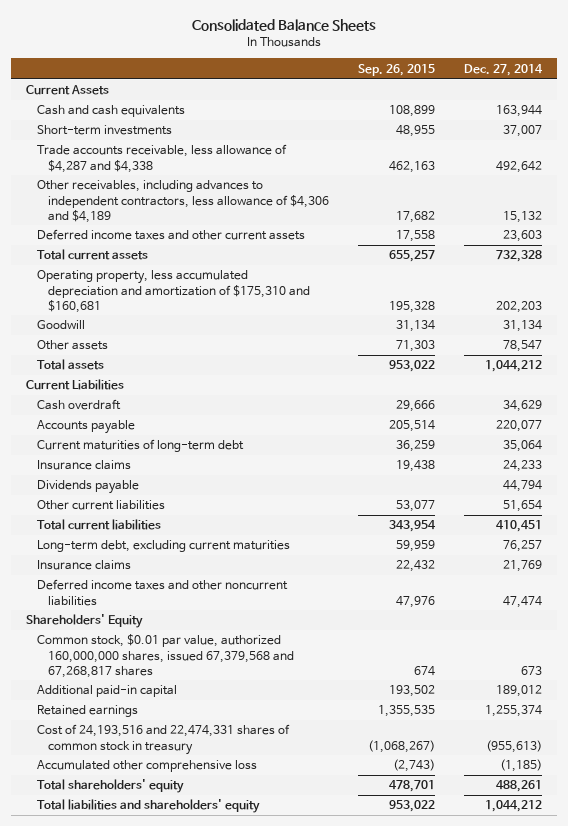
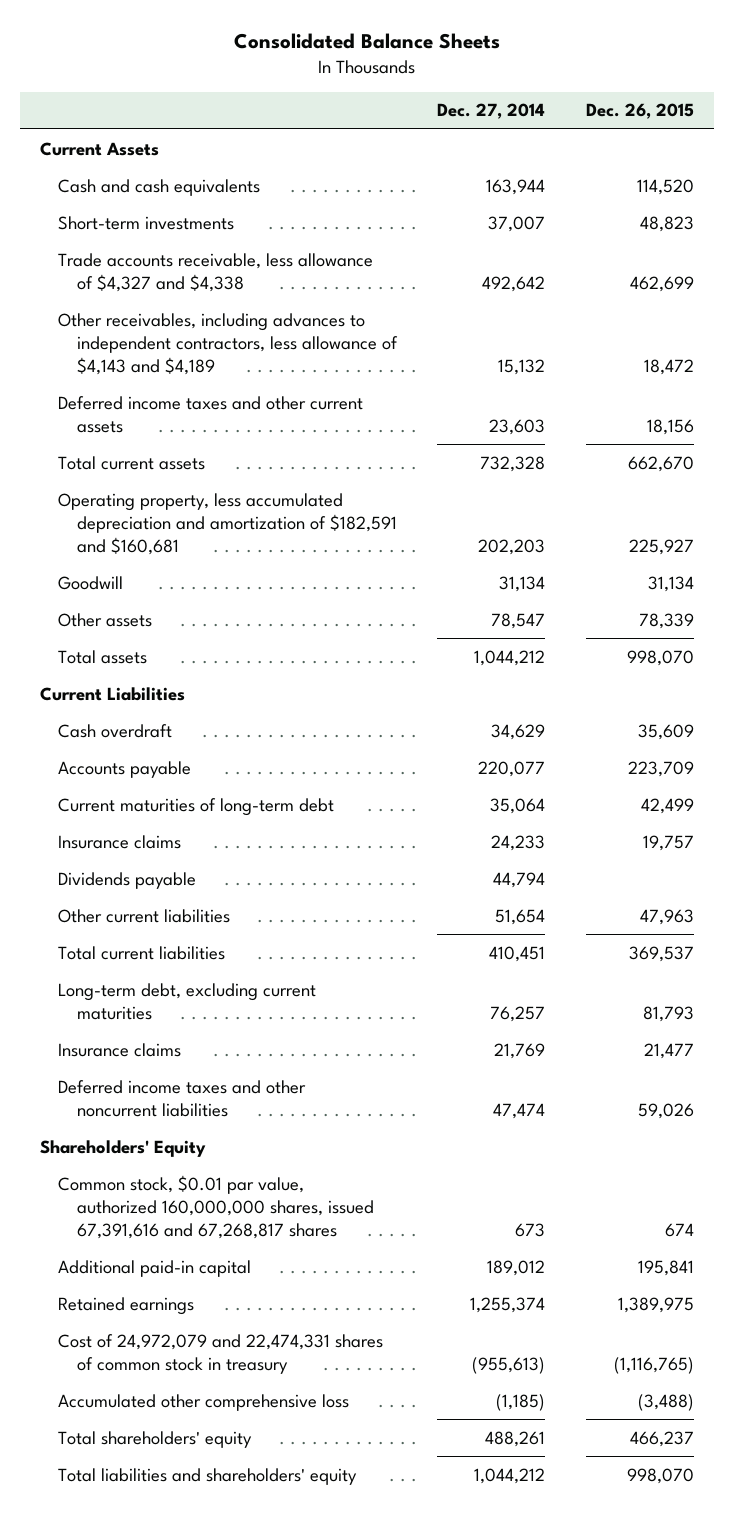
[357,63,435,76] Sep. 26, 2015 -> none
none -> [585,103,694,120] Dec. 26, 2015
[36,144,287,173] Trade accounts receivable, less allowance of $4,287 and $4,338 -> [58,252,374,292] Trade accounts receivable, less allowance of $4,327 and $4,338
[36,180,329,223] Other receivables, including advances to independent contractors, less allowance of $4,306 and $4,189 -> [58,312,398,376] Other receivables, including advances to independent contractors, less allowance of $4,143 and $4,189
[36,270,310,313] Operating property, less accumulated depreciation and amortization of $175,310 and $160,681 -> [58,492,397,556] Operating property, less accumulated depreciation and amortization of $182,591 and $160,681
[36,634,294,678] Common stock, $0.01 par value, authorized 160,000,000 shares, issued 67,379,568 and 67,268,817 shares -> [58,1174,374,1240] Common stock, $0.01 par value, authorized 160,000,000 shares, issued 67,391,616 and 67,268,817 shares
[36,724,290,755] Cost of 24,193,516 and 22,474,331 shares of common stock in treasury -> [58,1333,384,1374] Cost of 24,972,079 and 22,474,331 shares of common stock in treasury

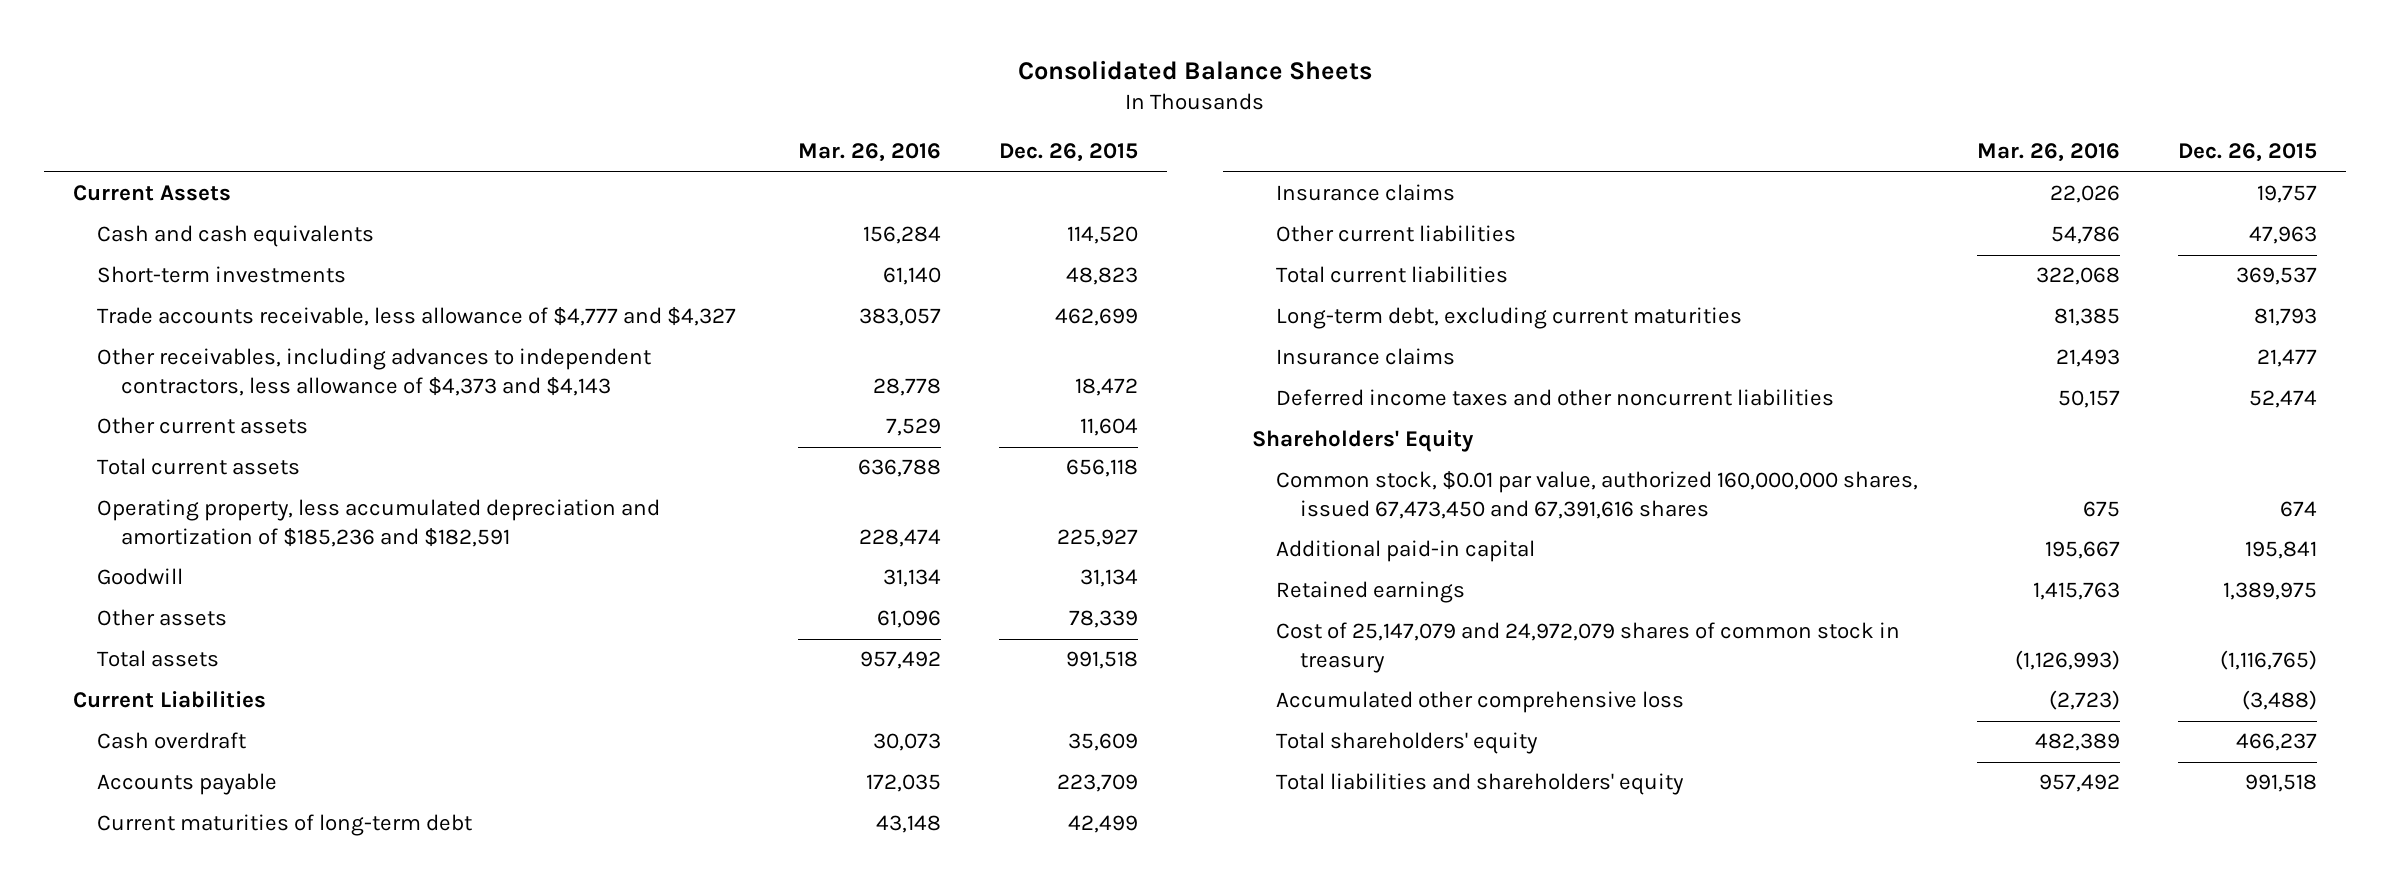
[437,103,546,120] Dec. 27, 2014 -> none
none -> [797,143,941,163] Mar. 26, 2016
[58,252,374,292] Trade accounts receivable, less allowance of $4,327 and $4,338 -> [97,307,737,327] Trade accounts receivable, less allowance of $4,777 and $4,327
[58,312,398,376] Other receivables, including advances to independent contractors, less allowance of $4,143 and $4,189 -> [97,348,652,396] Other receivables, including advances to independent contractors, less allowance of $4,373 and $4,143
[58,395,364,433] Deferred income taxes and other current assets -> [97,417,309,435] Other current assets
[646,418,694,435] 18,156 -> [1080,418,1139,437] 11,604
[627,455,694,472] 662,670 -> [1066,459,1139,478] 656,118
[58,492,397,556] Operating property, less accumulated depreciation and amortization of $182,591 and $160,681 -> [97,499,661,547] Operating property, less accumulated depreciation and amortization of $185,236 and $182,591
[626,649,694,666] 998,070 -> [1066,651,1139,670] 991,518
[58,871,197,889] Dividends payable -> none
[637,1102,694,1119] 59,026 -> [2248,390,2317,409] 52,474
[58,1174,374,1240] Common stock, $0.01 par value, authorized 160,000,000 shares, issued 67,391,616 and 67,268,817 shares -> [1276,471,1919,519] Common stock, $0.01 par value, authorized 160,000,000 shares, issued 67,473,450 and 67,391,616 shares
[58,1333,384,1374] Cost of 24,972,079 and 22,474,331 shares of common stock in treasury -> [1276,622,1901,673] Cost of 25,147,079 and 24,972,079 shares of common stock in treasury
[626,1467,694,1484] 998,070 -> [2244,774,2317,793] 991,518

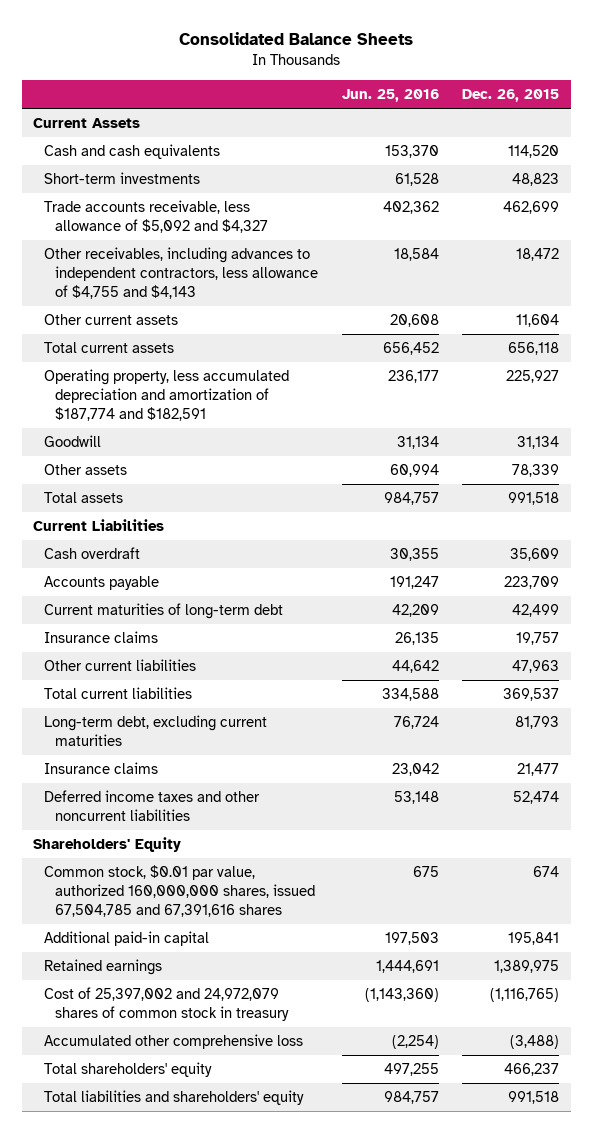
[797,143,941,163] Mar. 26, 2016 -> none
none -> [341,89,439,103] Jun. 25, 2016
[97,307,737,327] Trade accounts receivable, less allowance of $4,777 and $4,327 -> [44,200,269,234] Trade accounts receivable, less allowance of $5,092 and $4,327
[97,348,652,396] Other receivables, including advances to independent contractors, less allowance of $4,373 and $4,143 -> [44,247,319,300] Other receivables, including advances to independent contractors, less allowance of $4,755 and $4,143
[97,499,661,547] Operating property, less accumulated depreciation and amortization of $185,236 and $182,591 -> [44,369,290,422] Operating property, less accumulated depreciation and amortization of $187,774 and $182,591
[1276,471,1919,519] Common stock, $0.01 par value, authorized 160,000,000 shares, issued 67,473,450 and 67,391,616 shares -> [44,865,316,918] Common stock, $0.01 par value, authorized 160,000,000 shares, issued 67,504,785 and 67,391,616 shares
[1276,622,1901,673] Cost of 25,147,079 and 24,972,079 shares of common stock in treasury -> [44,987,290,1022] Cost of 25,397,002 and 24,972,079 shares of common stock in treasury

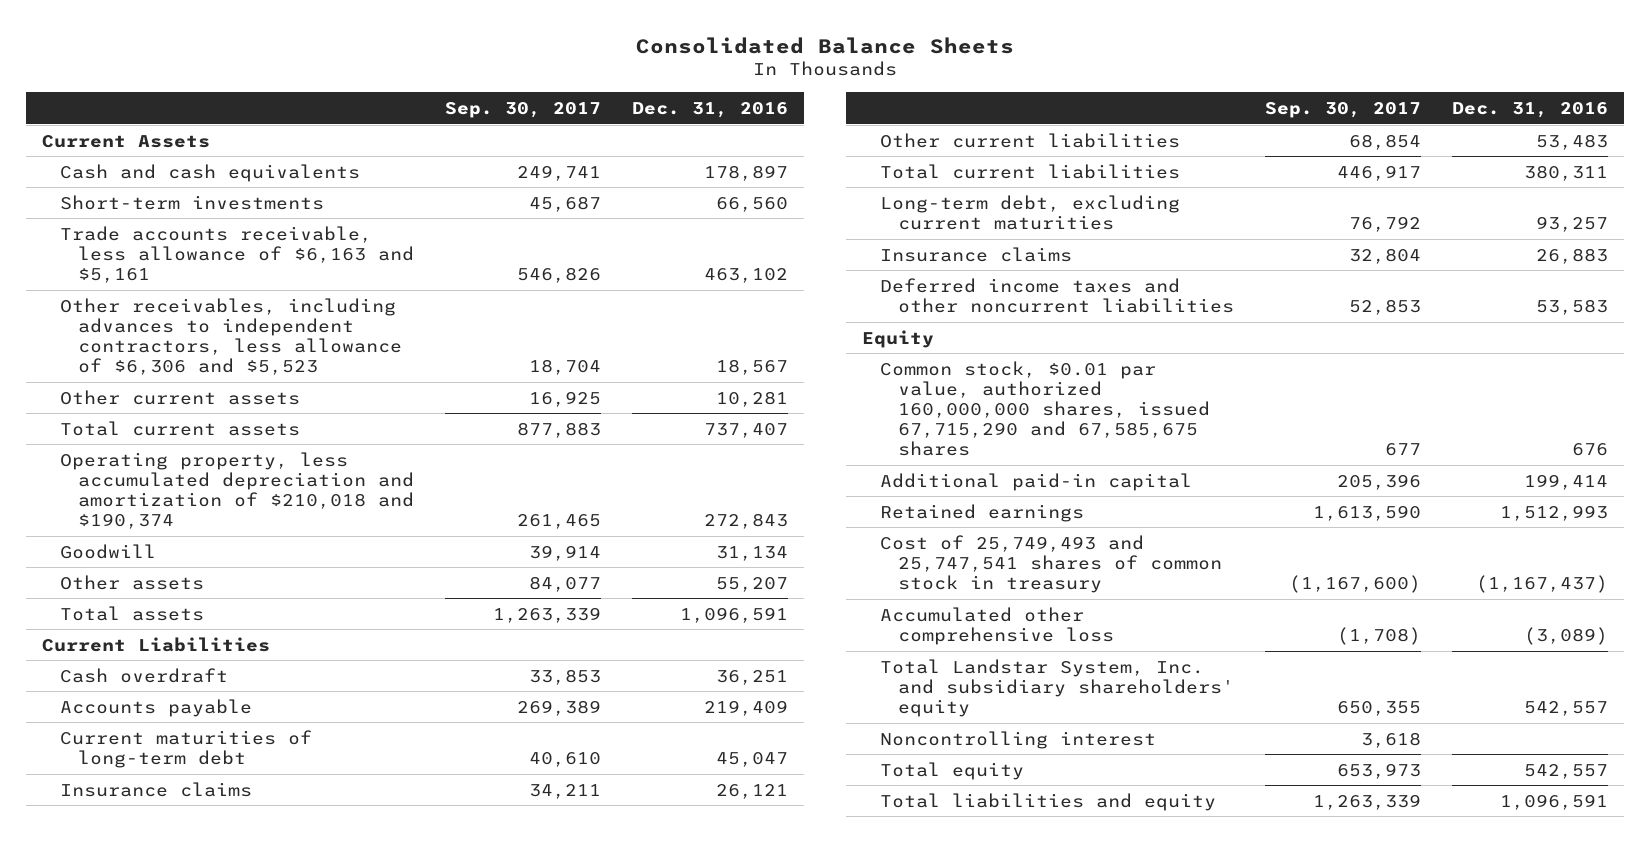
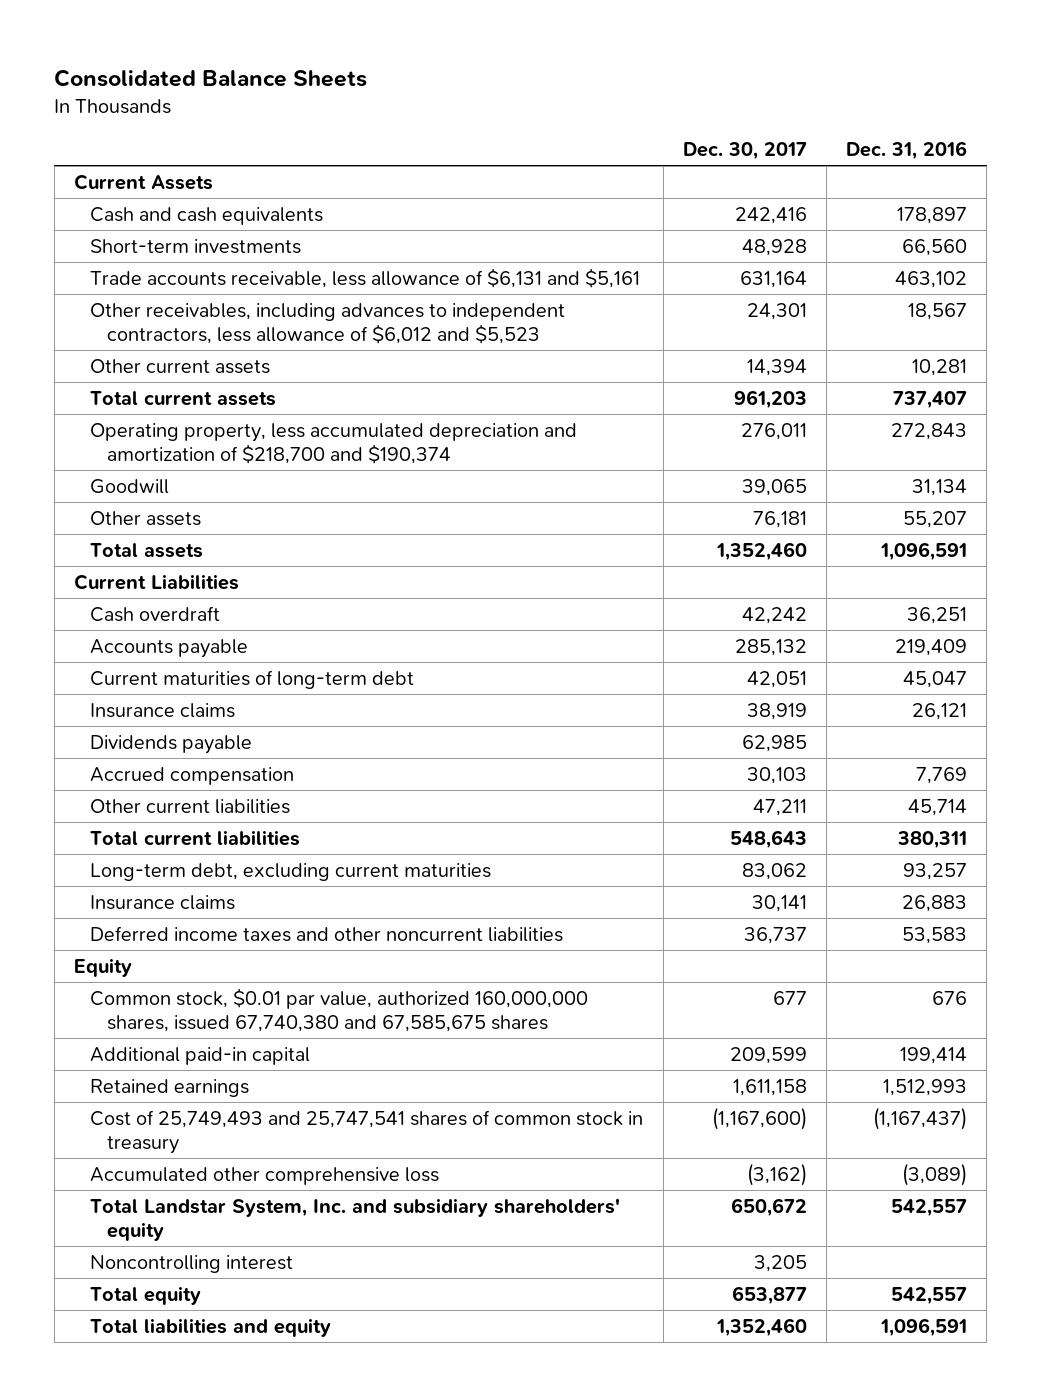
[445,101,602,118] Sep. 30, 2017 -> none
none -> [682,141,807,160] Dec. 30, 2017
[59,225,414,283] Trade accounts receivable, less allowance of $6,163 and $5,161 -> [90,268,641,289] Trade accounts receivable, less allowance of $6,131 and $5,161
[59,297,402,376] Other receivables, including advances to independent contractors, less allowance of $6,306 and $5,523 -> [90,303,566,344] Other receivables, including advances to independent contractors, less allowance of $6,012 and $5,523
[59,451,414,530] Operating property, less accumulated depreciation and amortization of $210,018 and $190,374 -> [90,423,578,464] Operating property, less accumulated depreciation and amortization of $218,700 and $190,374
none -> [90,735,253,755] Dividends payable
none -> [90,767,295,786] Accrued compensation
[1536,133,1609,150] 53,483 -> [908,799,968,817] 45,714
[879,360,1210,457] Common stock, $0.01 par value, authorized 160,000,000 shares, issued 67,715,290 and 67,585,675 shares -> [90,988,589,1032] Common stock, $0.01 par value, authorized 160,000,000 shares, issued 67,740,380 and 67,585,675 shares

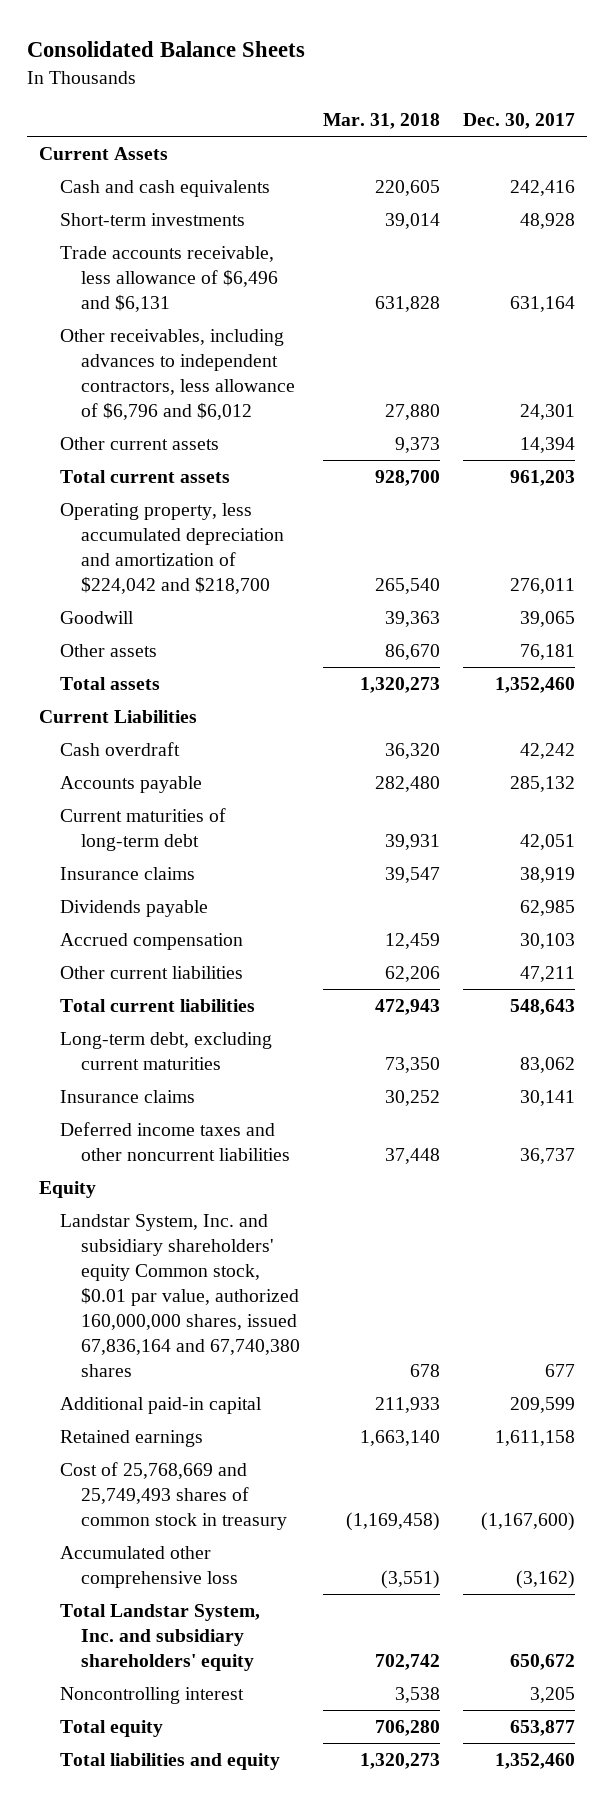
[846,140,968,160] Dec. 31, 2016 -> none
none -> [323,112,441,129] Mar. 31, 2018
[90,268,641,289] Trade accounts receivable, less allowance of $6,131 and $5,161 -> [59,245,279,312] Trade accounts receivable, less allowance of $6,496 and $6,131
[90,303,566,344] Other receivables, including advances to independent contractors, less allowance of $6,012 and $5,523 -> [59,328,296,420] Other receivables, including advances to independent contractors, less allowance of $6,796 and $6,012
[90,423,578,464] Operating property, less accumulated depreciation and amortization of $218,700 and $190,374 -> [59,502,285,594] Operating property, less accumulated depreciation and amortization of $224,042 and $218,700
[90,988,589,1032] Common stock, $0.01 par value, authorized 160,000,000 shares, issued 67,740,380 and 67,585,675 shares -> [59,1213,301,1377] Landstar System, Inc. and subsidiary shareholders' equity Common stock, $0.01 par value, authorized 160,000,000 shares, issued 67,836,164 and 67,740,380 shares
[90,1110,644,1154] Cost of 25,749,493 and 25,747,541 shares of common stock in treasury -> [59,1461,288,1530] Cost of 25,768,669 and 25,749,493 shares of common stock in treasury

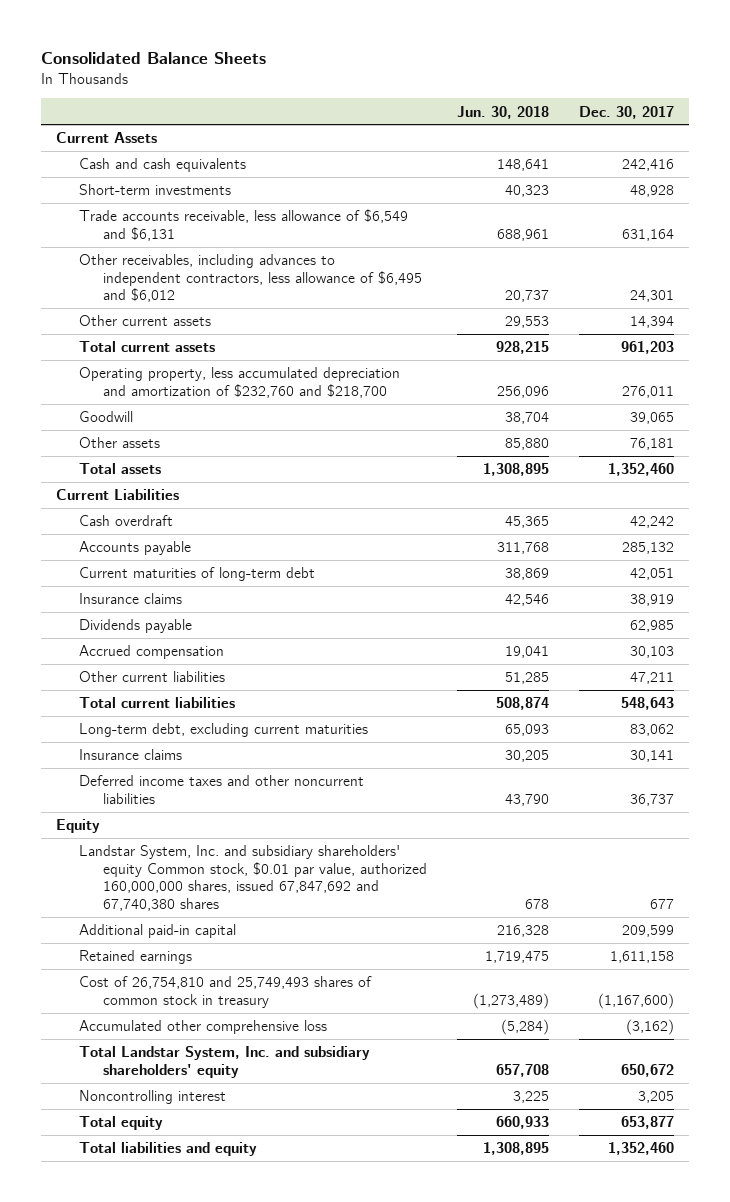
[323,112,441,129] Mar. 31, 2018 -> none
none -> [457,105,550,119] Jun. 30, 2018
[59,245,279,312] Trade accounts receivable, less allowance of $6,496 and $6,131 -> [79,209,409,241] Trade accounts receivable, less allowance of $6,549 and $6,131
[59,328,296,420] Other receivables, including advances to independent contractors, less allowance of $6,796 and $6,012 -> [79,254,422,303] Other receivables, including advances to independent contractors, less allowance of $6,495 and $6,012
[59,502,285,594] Operating property, less accumulated depreciation and amortization of $224,042 and $218,700 -> [79,367,401,398] Operating property, less accumulated depreciation and amortization of $232,760 and $218,700
[59,1213,301,1377] Landstar System, Inc. and subsidiary shareholders' equity Common stock, $0.01 par value, authorized 160,000,000 shares, issued 67,836,164 and 67,740,380 shares -> [79,845,427,911] Landstar System, Inc. and subsidiary shareholders' equity Common stock, $0.01 par value, authorized 160,000,000 shares, issued 67,847,692 and 67,740,380 shares
[59,1461,288,1530] Cost of 25,768,669 and 25,749,493 shares of common stock in treasury -> [79,976,373,1008] Cost of 26,754,810 and 25,749,493 shares of common stock in treasury

